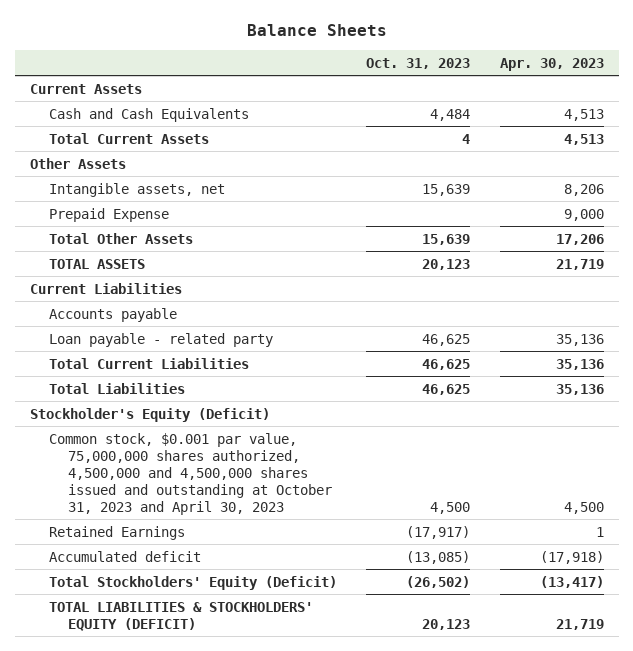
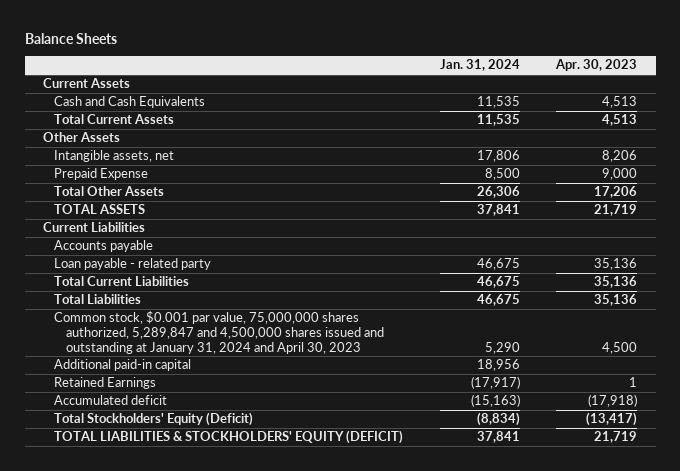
[366,57,471,69] Oct. 31, 2023 -> none
none -> [439,59,520,72] Jan. 31, 2024
[29,407,270,422] Stockholder's Equity (Deficit) -> none
[48,432,333,515] Common stock, $0.001 par value, 75,000,000 shares authorized, 4,500,000 and 4,500,000 shares issued and outstanding at October 31, 2023 and April 30, 2023 -> [54,311,385,354] Common stock, $0.001 par value, 75,000,000 shares authorized, 5,289,847 and 4,500,000 shares issued and outstanding at January 31, 2024 and April 30, 2023
none -> [54,359,192,372] Additional paid-in capital

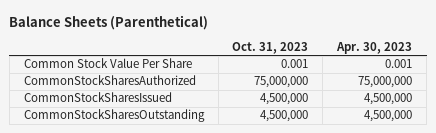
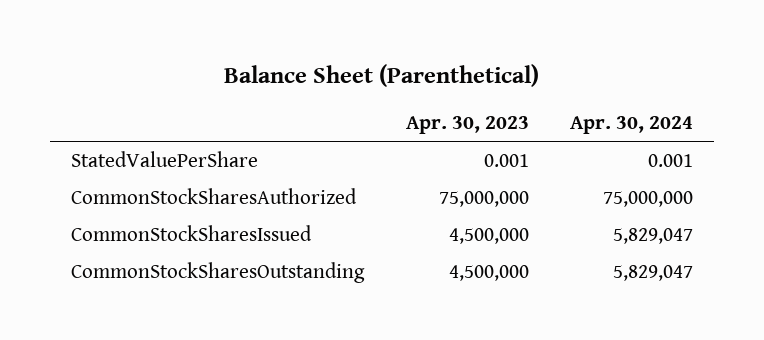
[9,15,209,31] Balance Sheets (Parenthetical) -> [224,64,540,88] Balance Sheet (Parenthetical)
[232,42,309,55] Oct. 31, 2023 -> none
none -> [570,116,694,135] Apr. 30, 2024
[23,58,192,69] Common Stock Value Per Share -> [71,151,259,168] StatedValuePerShare

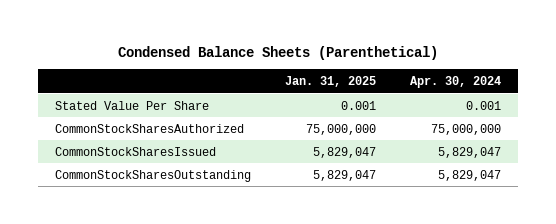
[224,64,540,88] Balance Sheet (Parenthetical) -> [118,45,439,60] Condensed Balance Sheets (Parenthetical)
[405,116,529,135] Apr. 30, 2023 -> none
none -> [285,75,377,87] Jan. 31, 2025
[71,151,259,168] StatedValuePerShare -> [55,100,210,110] Stated Value Per Share

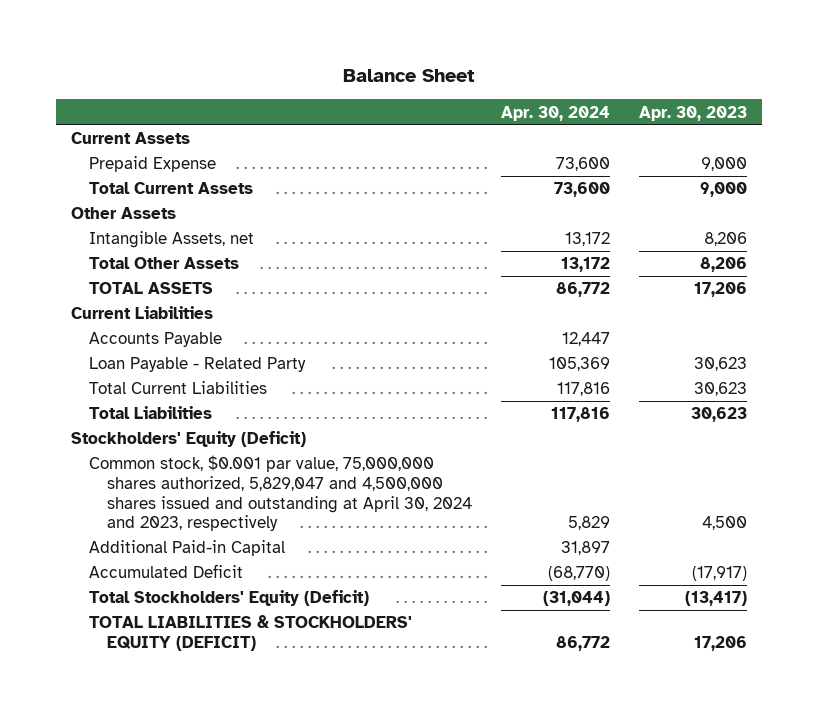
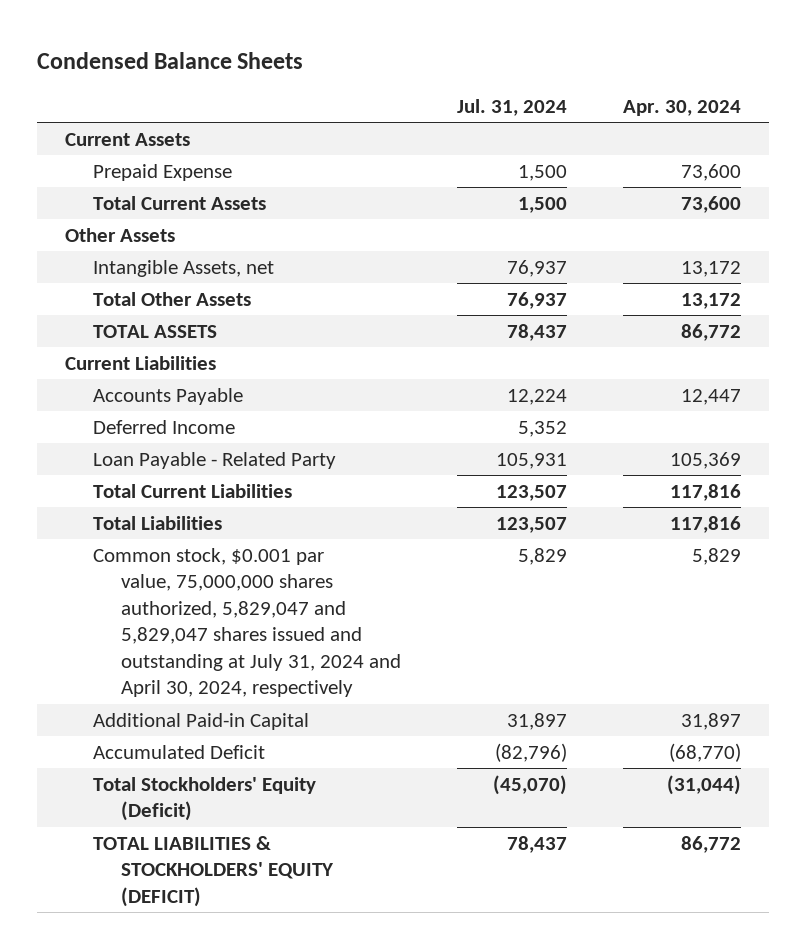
[343,69,476,83] Balance Sheet -> [36,52,303,70] Condensed Balance Sheets
[639,105,748,121] Apr. 30, 2023 -> none
none -> [456,98,567,116] Jul. 31, 2024
none -> [92,419,235,434] Deferred Income
[70,431,306,448] Stockholders' Equity (Deficit) -> none
[89,455,473,532] Common stock, $0.001 par value, 75,000,000 shares authorized, 5,829,047 and 4,500,000 shares issued and outstanding at April 30, 2024 and 2023, respectively -> [92,547,401,698] Common stock, $0.001 par value, 75,000,000 shares authorized, 5,829,047 and 5,829,047 shares issued and outstanding at July 31, 2024 and April 30, 2024, respectively

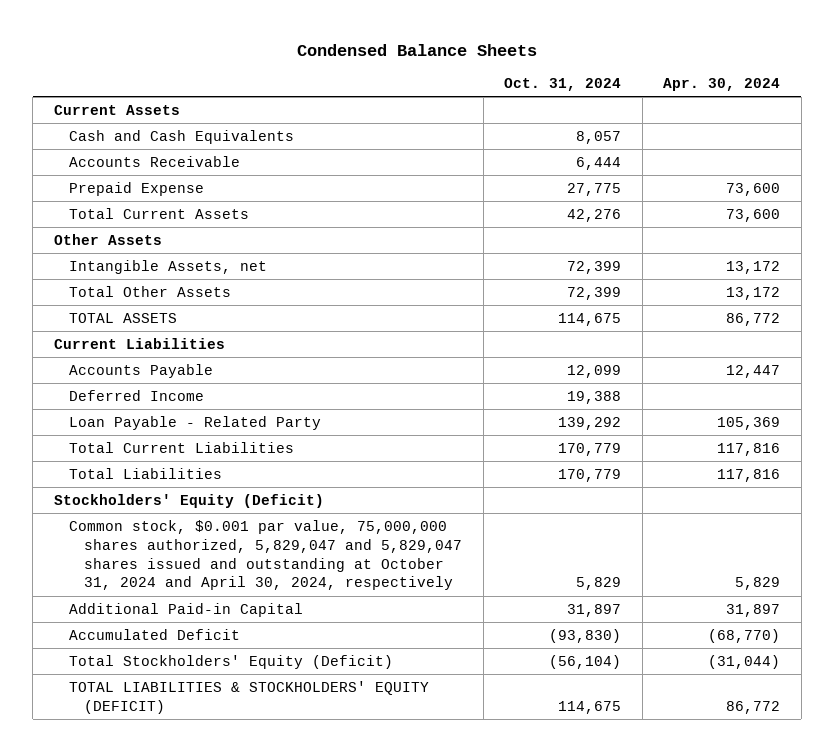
[456,98,567,116] Jul. 31, 2024 -> none
none -> [504,78,622,92] Oct. 31, 2024
none -> [69,129,295,144] Cash and Cash Equivalents
none -> [69,155,241,167] Accounts Receivable
none -> [53,493,324,508] Stockholders' Equity (Deficit)
[92,547,401,698] Common stock, $0.001 par value, 75,000,000 shares authorized, 5,829,047 and 5,829,047 shares issued and outstanding at July 31, 2024 and April 30, 2024, respectively -> [69,519,463,591] Common stock, $0.001 par value, 75,000,000 shares authorized, 5,829,047 and 5,829,047 shares issued and outstanding at October 31, 2024 and April 30, 2024, respectively

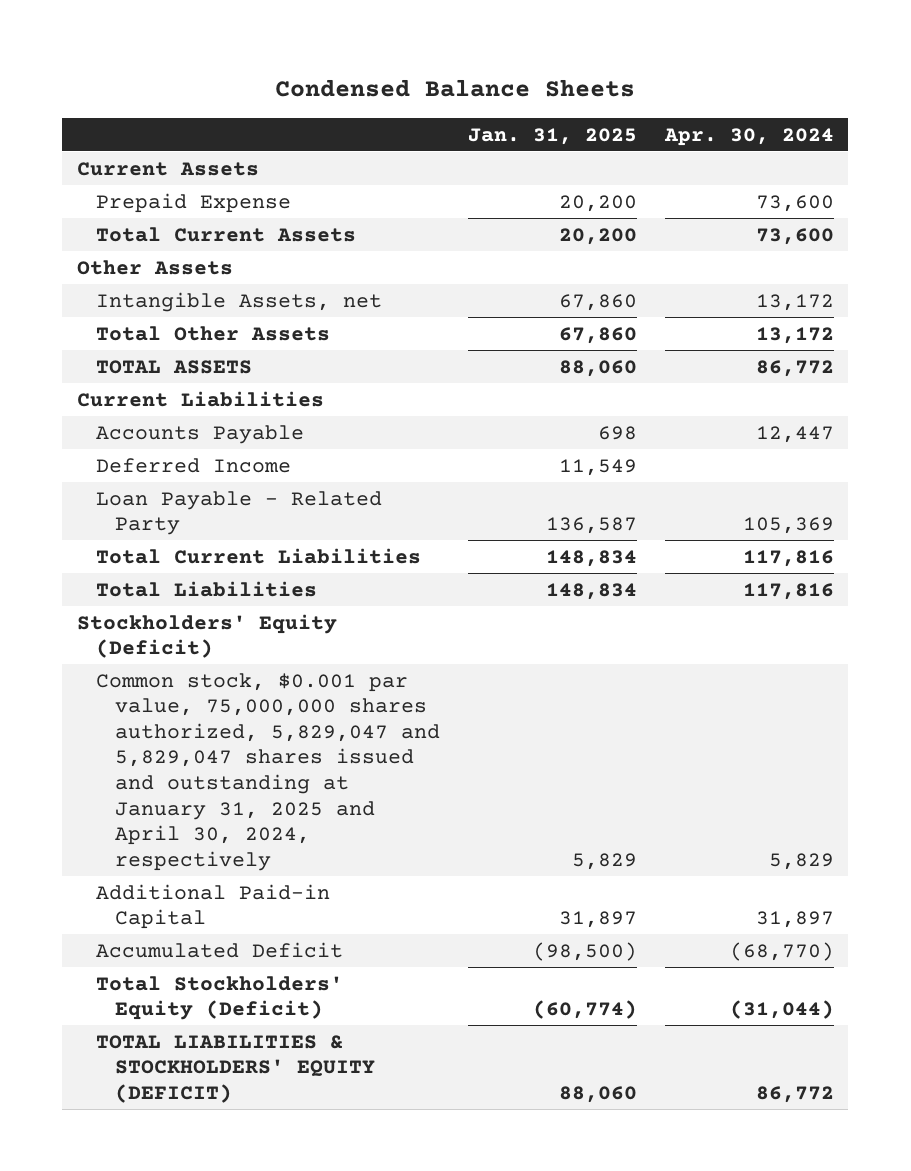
[504,78,622,92] Oct. 31, 2024 -> none
none -> [468,127,638,145] Jan. 31, 2025
[69,129,295,144] Cash and Cash Equivalents -> none
[69,155,241,167] Accounts Receivable -> none
[69,519,463,591] Common stock, $0.001 par value, 75,000,000 shares authorized, 5,829,047 and 5,829,047 shares issued and outstanding at October 31, 2024 and April 30, 2024, respectively -> [95,672,440,871] Common stock, $0.001 par value, 75,000,000 shares authorized, 5,829,047 and 5,829,047 shares issued and outstanding at January 31, 2025 and April 30, 2024, respectively

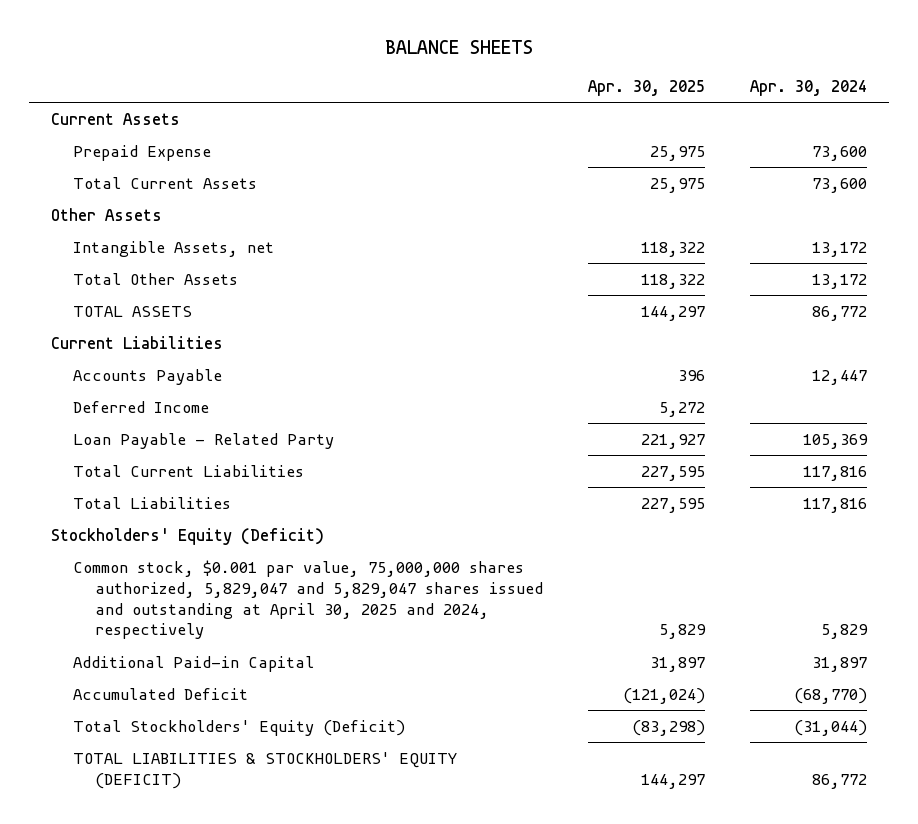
[275,79,636,98] Condensed Balance Sheets -> [384,40,533,55] BALANCE SHEETS
[468,127,638,145] Jan. 31, 2025 -> none
none -> [588,80,706,97] Apr. 30, 2025
[95,672,440,871] Common stock, $0.001 par value, 75,000,000 shares authorized, 5,829,047 and 5,829,047 shares issued and outstanding at January 31, 2025 and April 30, 2024, respectively -> [73,559,544,640] Common stock, $0.001 par value, 75,000,000 shares authorized, 5,829,047 and 5,829,047 shares issued and outstanding at April 30, 2025 and 2024, respectively

